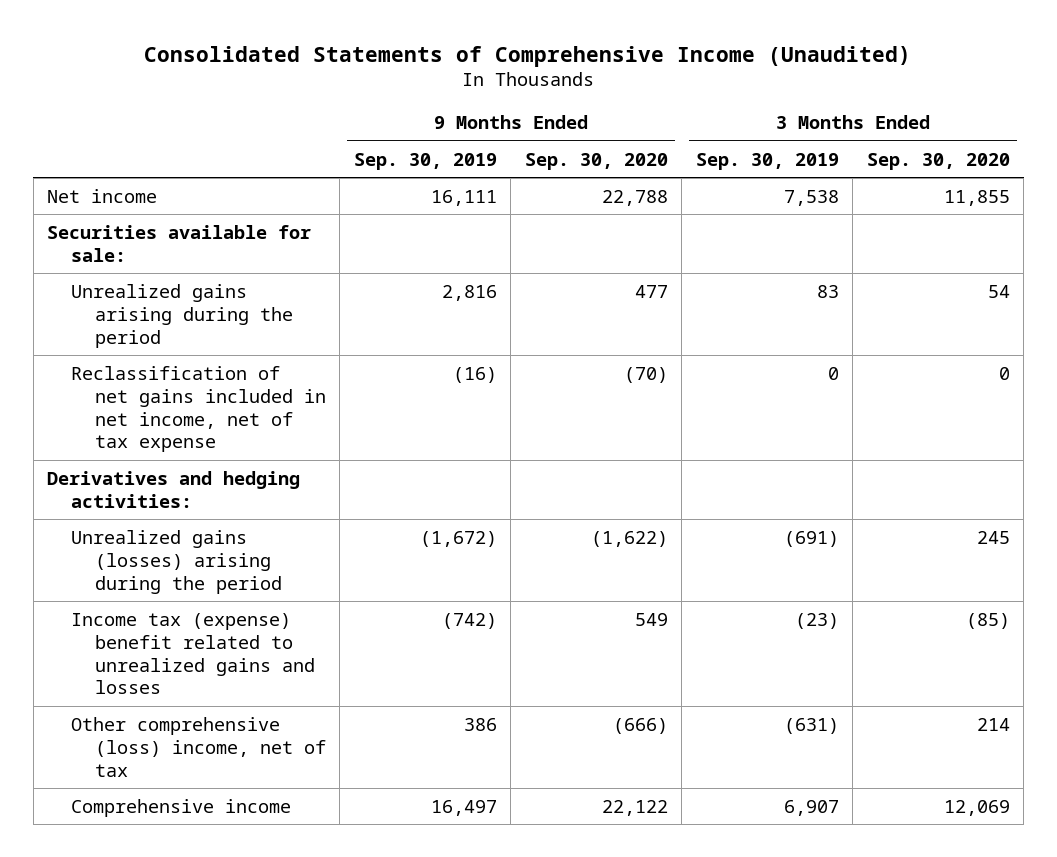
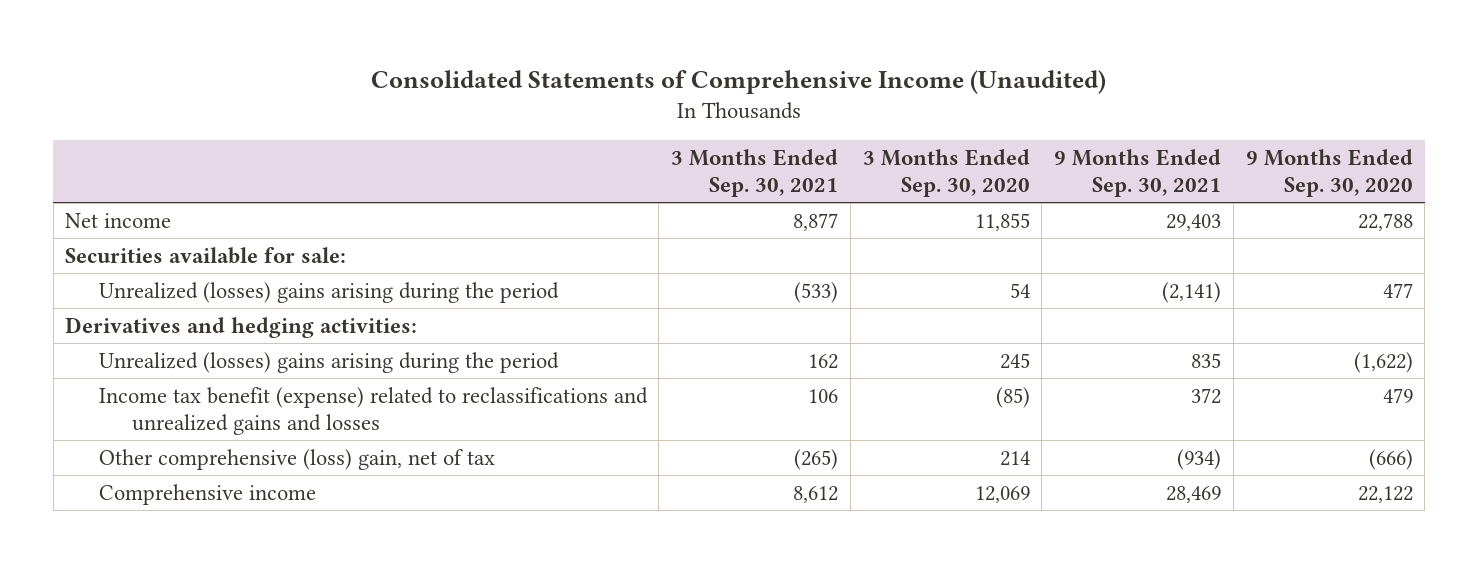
[353,152,497,170] Sep. 30, 2019 -> none
[695,152,839,170] Sep. 30, 2019 -> none
none -> [671,149,839,197] 3 Months Ended Sep. 30, 2021
none -> [1054,149,1222,197] 9 Months Ended Sep. 30, 2021
[70,365,326,453] Reclassification of net gains included in net income, net of tax expense -> none
[70,283,293,348] Unrealized gains arising during the period -> [98,281,559,303] Unrealized (losses) gains arising during the period
[70,529,282,594] Unrealized gains (losses) arising during the period -> [98,351,559,373] Unrealized (losses) gains arising during the period
[70,612,315,695] Income tax (expense) benefit related to unrealized gains and losses -> [98,386,648,435] Income tax benefit (expense) related to reclassifications and unrealized gains and losses
[634,612,668,626] 549 -> [1382,387,1413,403] 479
[70,716,326,777] Other comprehensive (loss) income, net of tax -> [98,448,495,470] Other comprehensive (loss) gain, net of tax

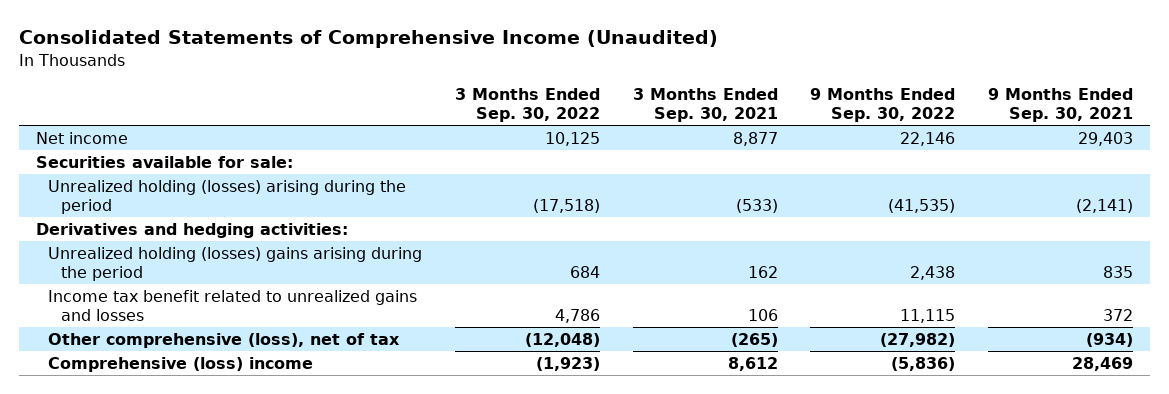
[862,149,1030,197] 3 Months Ended Sep. 30, 2020 -> none
[1245,149,1413,197] 9 Months Ended Sep. 30, 2020 -> none
none -> [455,87,601,123] 3 Months Ended Sep. 30, 2022
none -> [810,87,956,123] 9 Months Ended Sep. 30, 2022
[98,281,559,303] Unrealized (losses) gains arising during the period -> [48,179,407,215] Unrealized holding (losses) arising during the period
[98,351,559,373] Unrealized (losses) gains arising during the period -> [48,246,423,282] Unrealized holding (losses) gains arising during the period
[98,386,648,435] Income tax benefit (expense) related to reclassifications and unrealized gains and losses -> [48,289,418,322] Income tax benefit related to unrealized gains and losses
[98,448,495,470] Other comprehensive (loss) gain, net of tax -> [48,332,401,348] Other comprehensive (loss), net of tax
[98,483,316,505] Comprehensive income -> [48,356,314,372] Comprehensive (loss) income

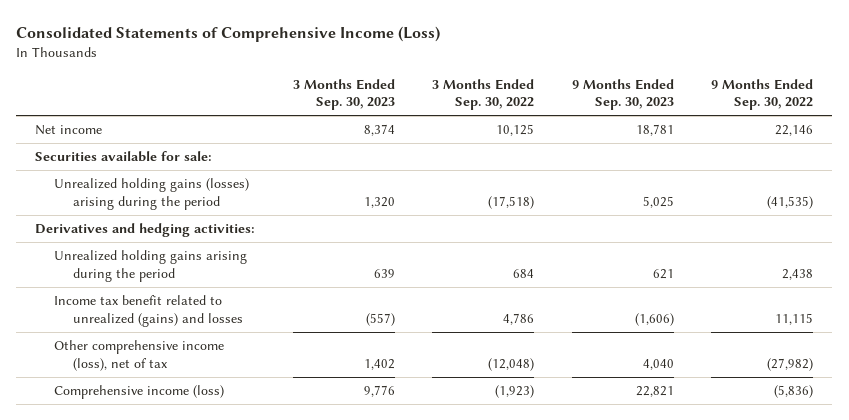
[19,30,719,49] Consolidated Statements of Comprehensive Income (Unaudited) -> [16,26,441,43] Consolidated Statements of Comprehensive Income (Loss)
[632,87,778,123] 3 Months Ended Sep. 30, 2021 -> none
[988,87,1134,123] 9 Months Ended Sep. 30, 2021 -> none
none -> [292,78,395,111] 3 Months Ended Sep. 30, 2023
none -> [571,78,674,111] 9 Months Ended Sep. 30, 2023
[48,179,407,215] Unrealized holding (losses) arising during the period -> [54,178,250,210] Unrealized holding gains (losses) arising during the period
[48,246,423,282] Unrealized holding (losses) gains arising during the period -> [54,250,248,282] Unrealized holding gains arising during the period
[48,289,418,322] Income tax benefit related to unrealized gains and losses -> [54,295,244,327] Income tax benefit related to unrealized (gains) and losses
[48,332,401,348] Other comprehensive (loss), net of tax -> [54,340,225,371] Other comprehensive income (loss), net of tax
[48,356,314,372] Comprehensive (loss) income -> [54,385,225,400] Comprehensive income (loss)

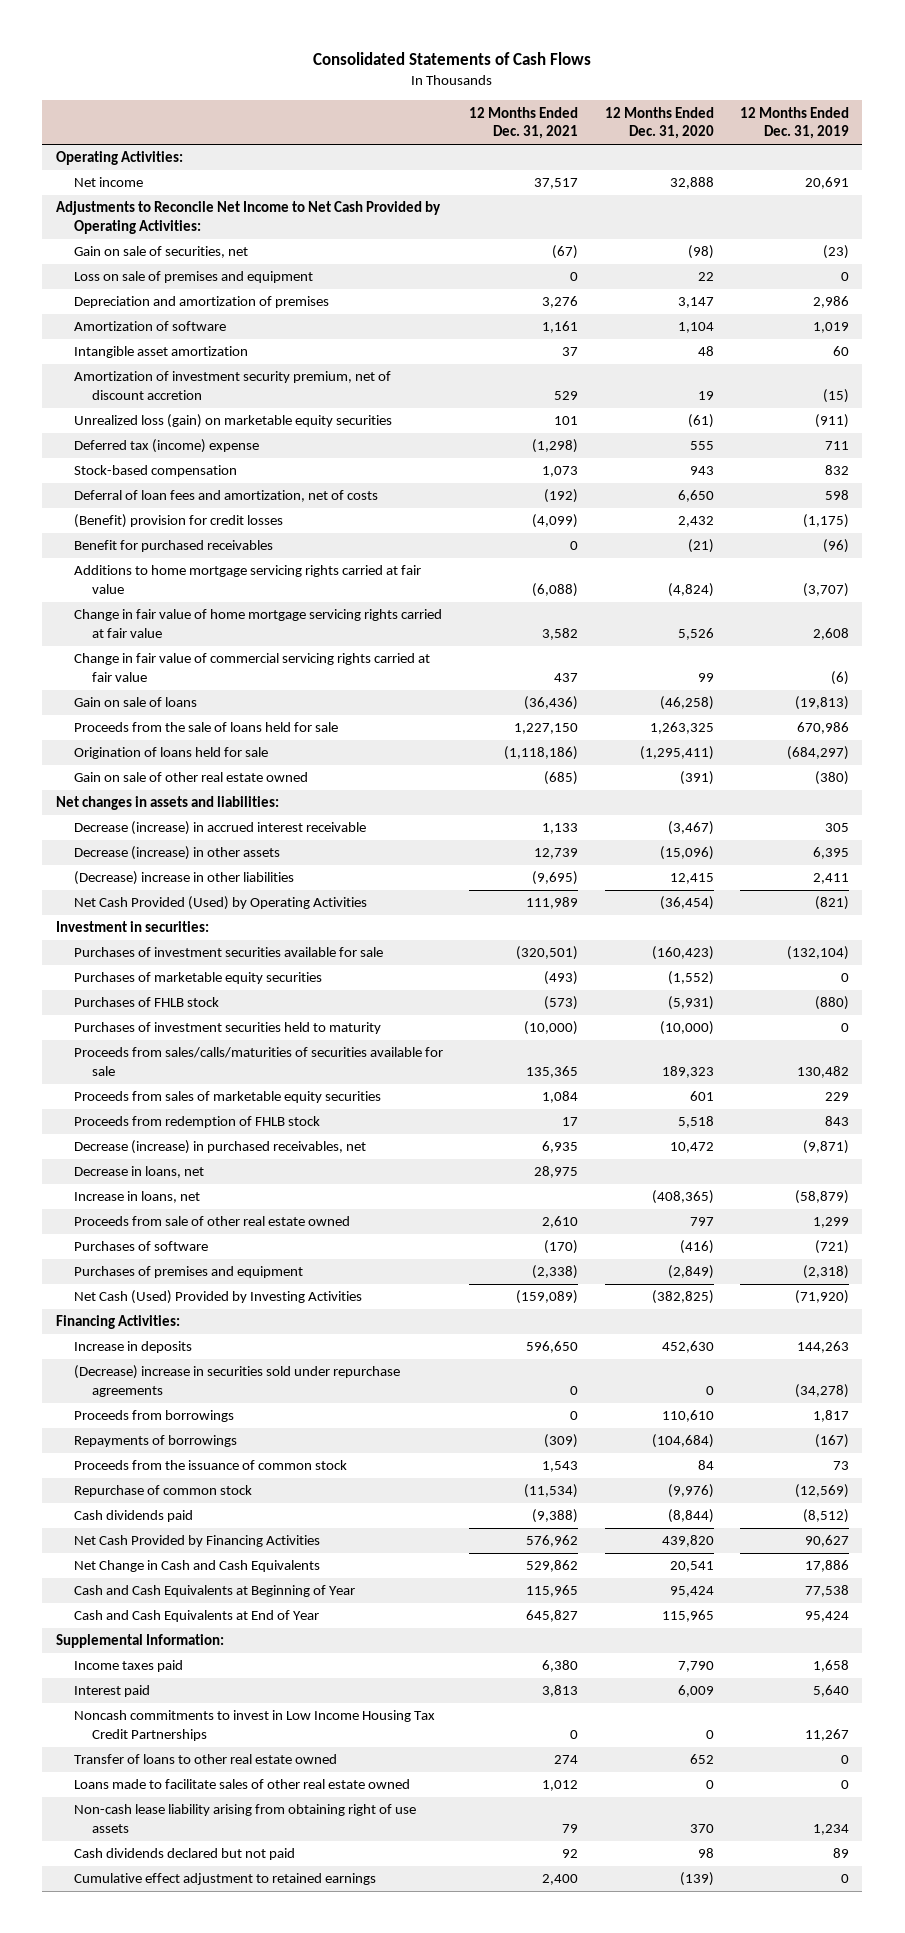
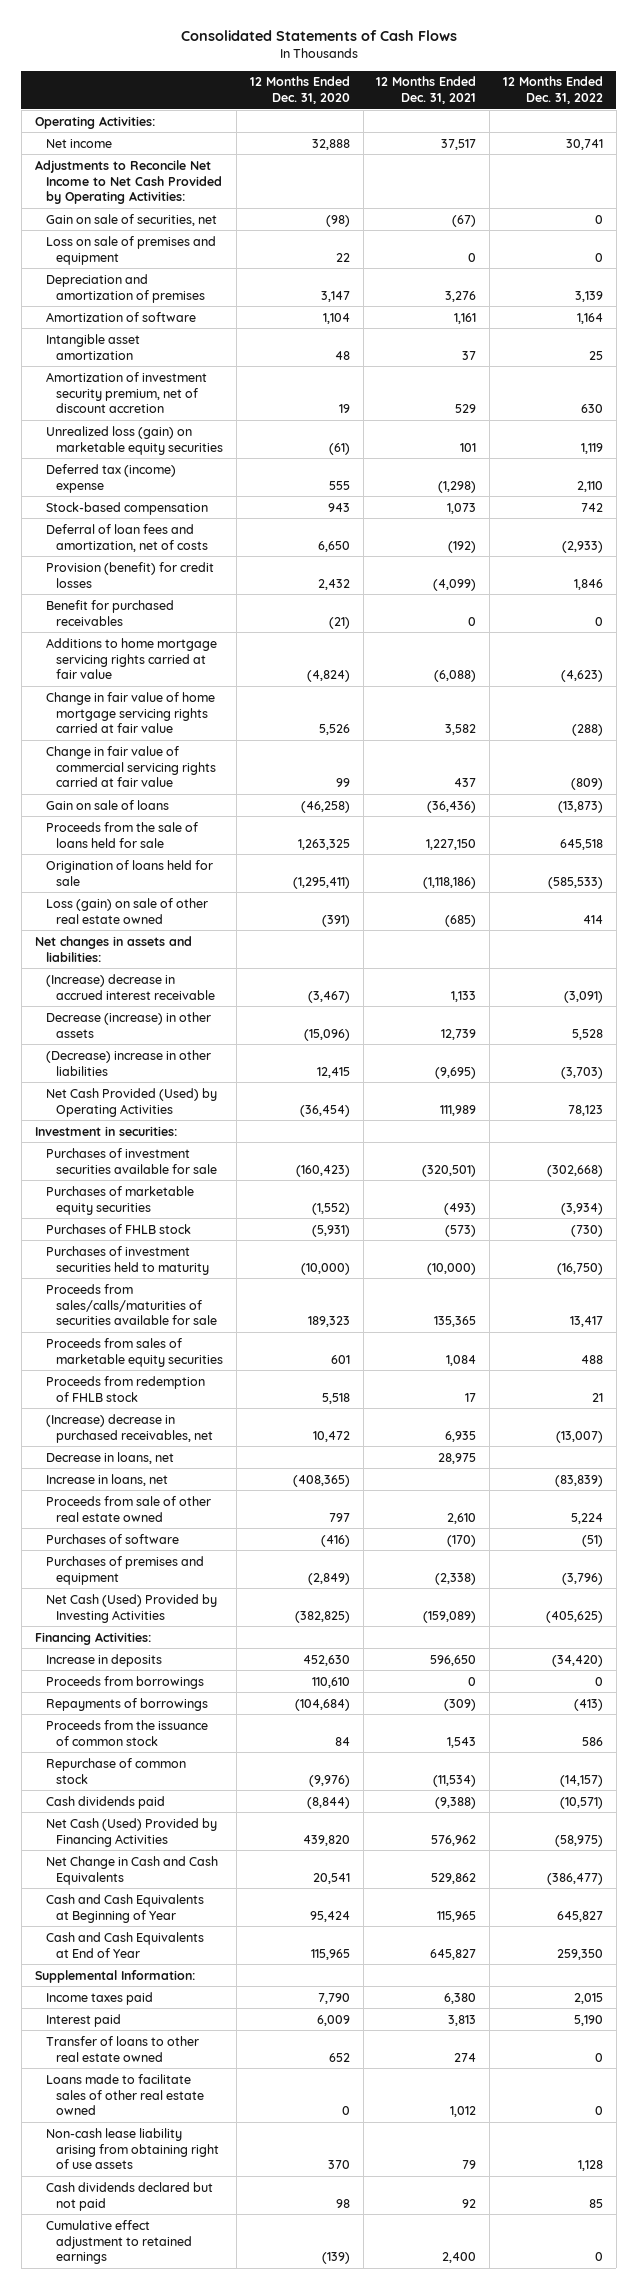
[740,106,850,140] 12 Months Ended Dec. 31, 2019 -> none
none -> [502,76,603,105] 12 Months Ended Dec. 31, 2022
[74,514,284,529] (Benefit) provision for credit losses -> [45,561,214,588] Provision (benefit) for credit losses
[74,772,309,783] Gain on sale of other real estate owned -> [45,897,208,924] Loss (gain) on sale of other real estate owned
[74,821,367,836] Decrease (increase) in accrued interest receivable -> [45,973,216,1000] (Increase) decrease in accrued interest receivable
[74,1140,367,1155] Decrease (increase) in purchased receivables, net -> [45,1413,214,1443] (Increase) decrease in purchased receivables, net
[74,1365,401,1398] (Decrease) increase in securities sold under repurchase agreements -> none
[74,1535,321,1548] Net Cash Provided by Financing Activities -> [45,1817,217,1847] Net Cash (Used) Provided by Financing Activities
[74,1710,436,1742] Noncash commitments to invest in Low Income Housing Tax Credit Partnerships -> none

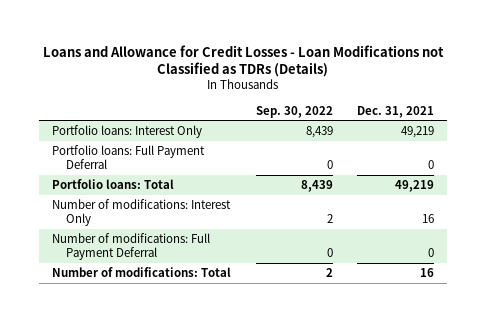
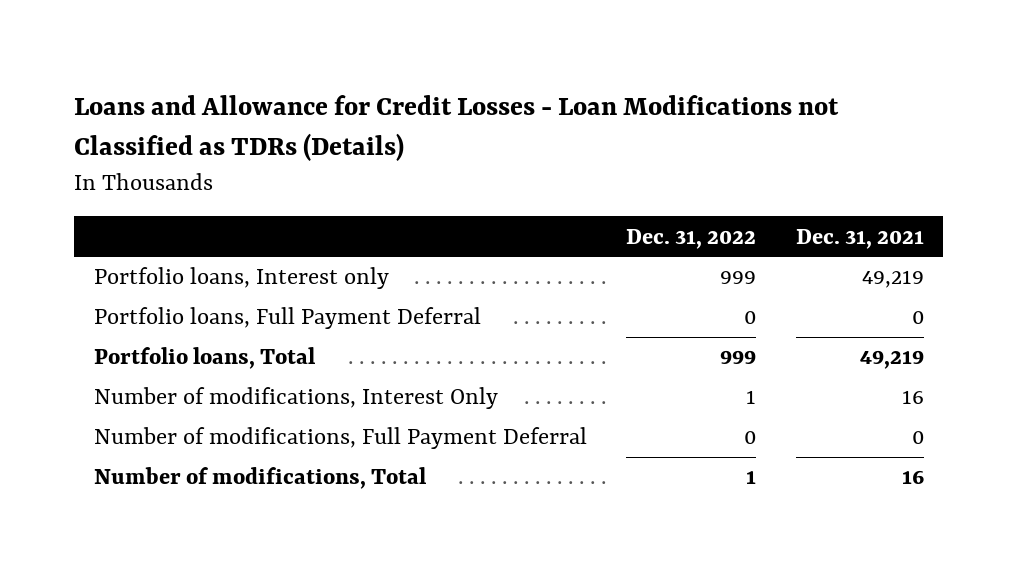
[255,105,333,118] Sep. 30, 2022 -> none
none -> [626,228,757,249] Dec. 31, 2022
[51,124,202,138] Portfolio loans: Interest Only -> [93,267,389,290] Portfolio loans, Interest only
[51,144,205,170] Portfolio loans: Full Payment Deferral -> [93,307,481,330] Portfolio loans, Full Payment Deferral
[51,178,174,189] Portfolio loans: Total -> [93,347,315,370] Portfolio loans, Total
[51,198,231,227] Number of modifications: Interest Only -> [93,387,498,410] Number of modifications, Interest Only
[51,232,210,261] Number of modifications: Full Payment Deferral -> [93,427,587,450] Number of modifications, Full Payment Deferral
[51,266,231,277] Number of modifications: Total -> [93,467,426,490] Number of modifications, Total

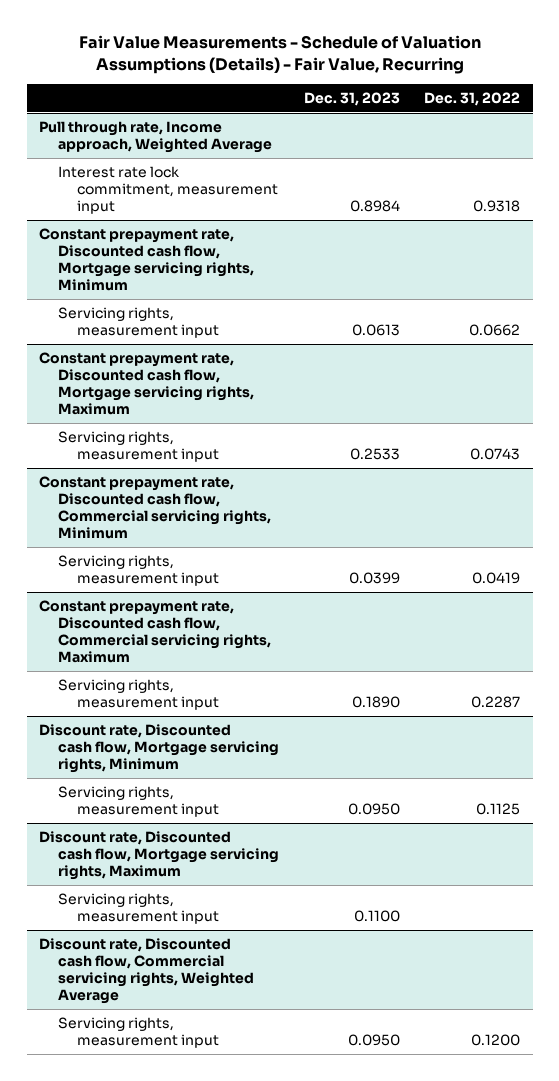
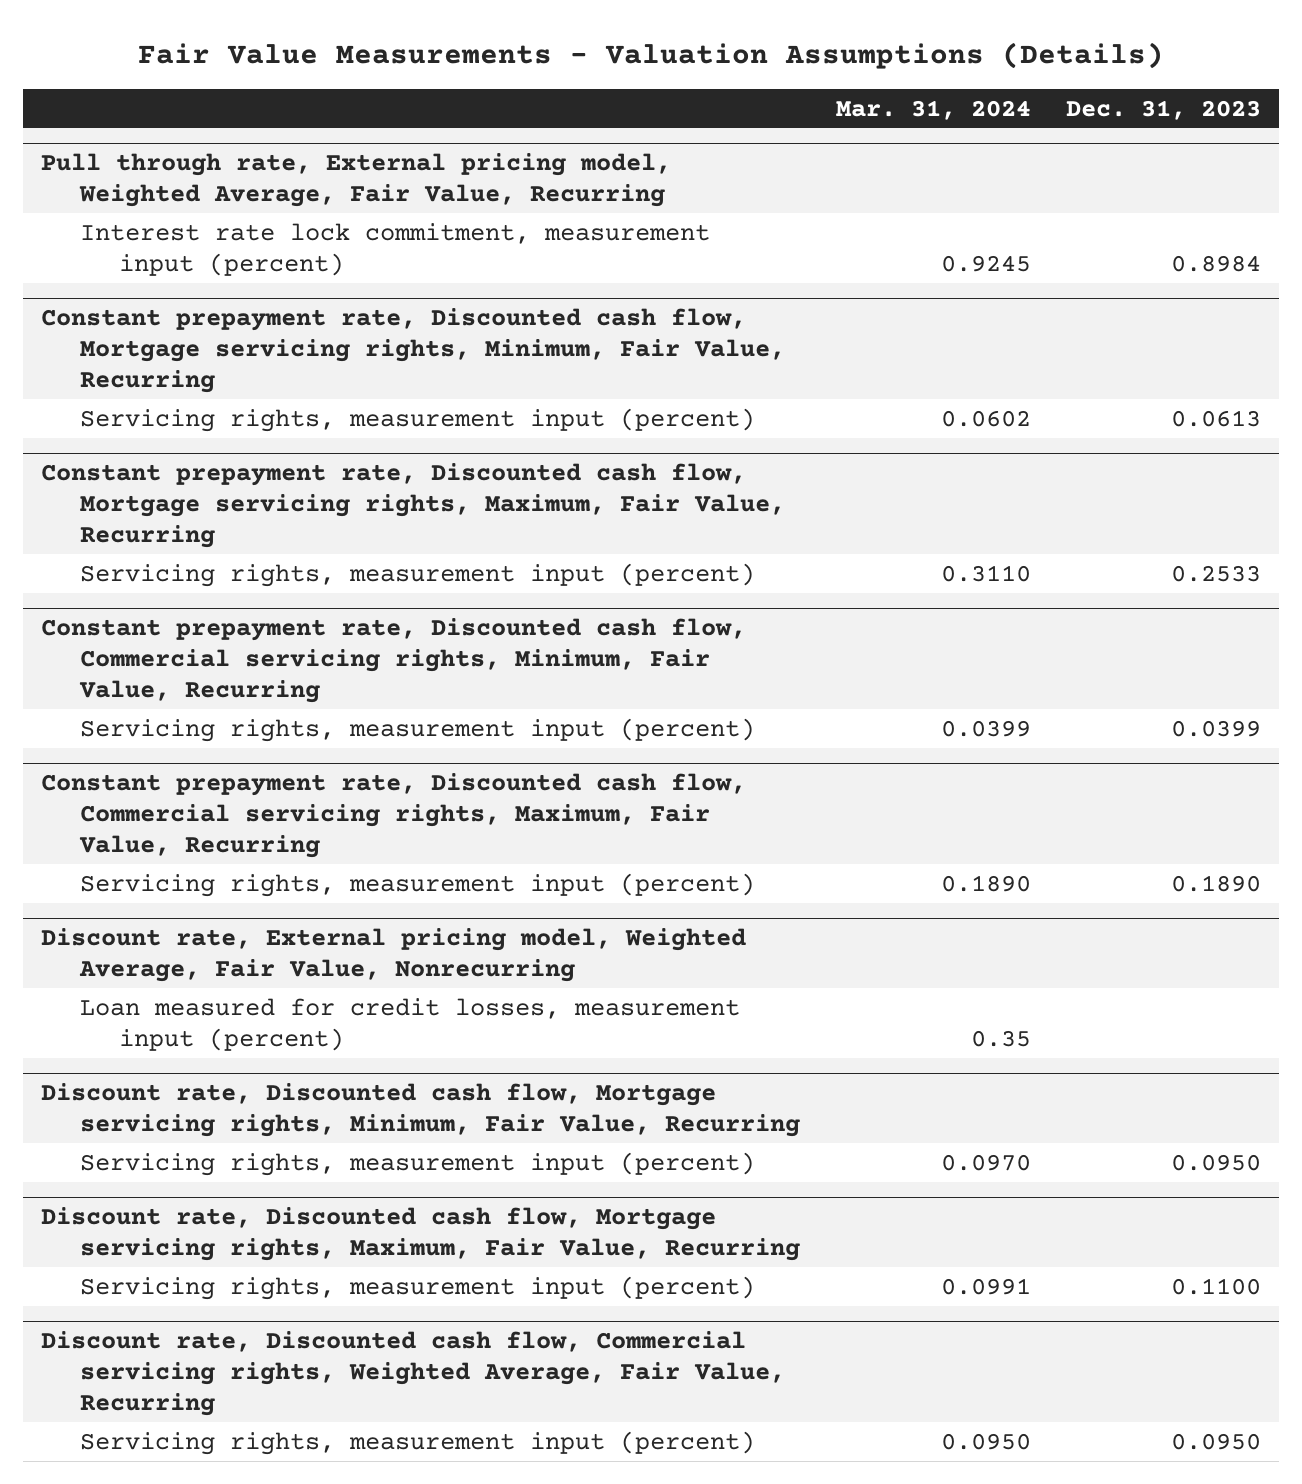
[78,35,481,75] Fair Value Measurements - Schedule of Valuation Assumptions (Details) - Fair Value, Recurring -> [138,41,1165,69] Fair Value Measurements - Valuation Assumptions (Details)
[424,91,521,106] Dec. 31, 2022 -> none
none -> [835,99,1031,120] Mar. 31, 2024
[38,120,273,153] Pull through rate, Income approach, Weighted Average -> none
none -> [40,153,671,208] Pull through rate, External pricing model, Weighted Average, Fair Value, Recurring
[58,165,279,214] Interest rate lock commitment, measurement input -> [79,222,710,276] Interest rate lock commitment, measurement input (percent)
[38,227,255,291] Constant prepayment rate, Discounted cash flow, Mortgage servicing rights, Minimum -> [40,308,785,394] Constant prepayment rate, Discounted cash flow, Mortgage servicing rights, Minimum, Fair Value, Recurring
[58,306,220,338] Servicing rights, measurement input -> [79,407,755,432] Servicing rights, measurement input (percent)
[38,351,255,415] Constant prepayment rate, Discounted cash flow, Mortgage servicing rights, Maximum -> [40,463,785,549] Constant prepayment rate, Discounted cash flow, Mortgage servicing rights, Maximum, Fair Value, Recurring
[58,430,220,462] Servicing rights, measurement input -> [79,562,755,587] Servicing rights, measurement input (percent)
[38,475,272,539] Constant prepayment rate, Discounted cash flow, Commercial servicing rights, Minimum -> [40,618,746,704] Constant prepayment rate, Discounted cash flow, Commercial servicing rights, Minimum, Fair Value, Recurring
[58,554,220,586] Servicing rights, measurement input -> [79,717,755,742] Servicing rights, measurement input (percent)
[38,599,272,663] Constant prepayment rate, Discounted cash flow, Commercial servicing rights, Maximum -> [40,773,746,859] Constant prepayment rate, Discounted cash flow, Commercial servicing rights, Maximum, Fair Value, Recurring
[58,678,220,710] Servicing rights, measurement input -> [79,872,755,897] Servicing rights, measurement input (percent)
none -> [40,928,746,983] Discount rate, External pricing model, Weighted Average, Fair Value, Nonrecurring
none -> [79,997,740,1051] Loan measured for credit losses, measurement input (percent)
[38,723,280,773] Discount rate, Discounted cash flow, Mortgage servicing rights, Minimum -> [40,1083,800,1138] Discount rate, Discounted cash flow, Mortgage servicing rights, Minimum, Fair Value, Recurring
[58,785,220,817] Servicing rights, measurement input -> [79,1151,755,1176] Servicing rights, measurement input (percent)
[38,830,280,880] Discount rate, Discounted cash flow, Mortgage servicing rights, Maximum -> [40,1207,800,1262] Discount rate, Discounted cash flow, Mortgage servicing rights, Maximum, Fair Value, Recurring
[58,892,220,924] Servicing rights, measurement input -> [79,1275,755,1300] Servicing rights, measurement input (percent)
[38,937,255,1004] Discount rate, Discounted cash flow, Commercial servicing rights, Weighted Average -> [40,1331,785,1417] Discount rate, Discounted cash flow, Commercial servicing rights, Weighted Average, Fair Value, Recurring
[58,1016,220,1048] Servicing rights, measurement input -> [79,1430,755,1455] Servicing rights, measurement input (percent)

